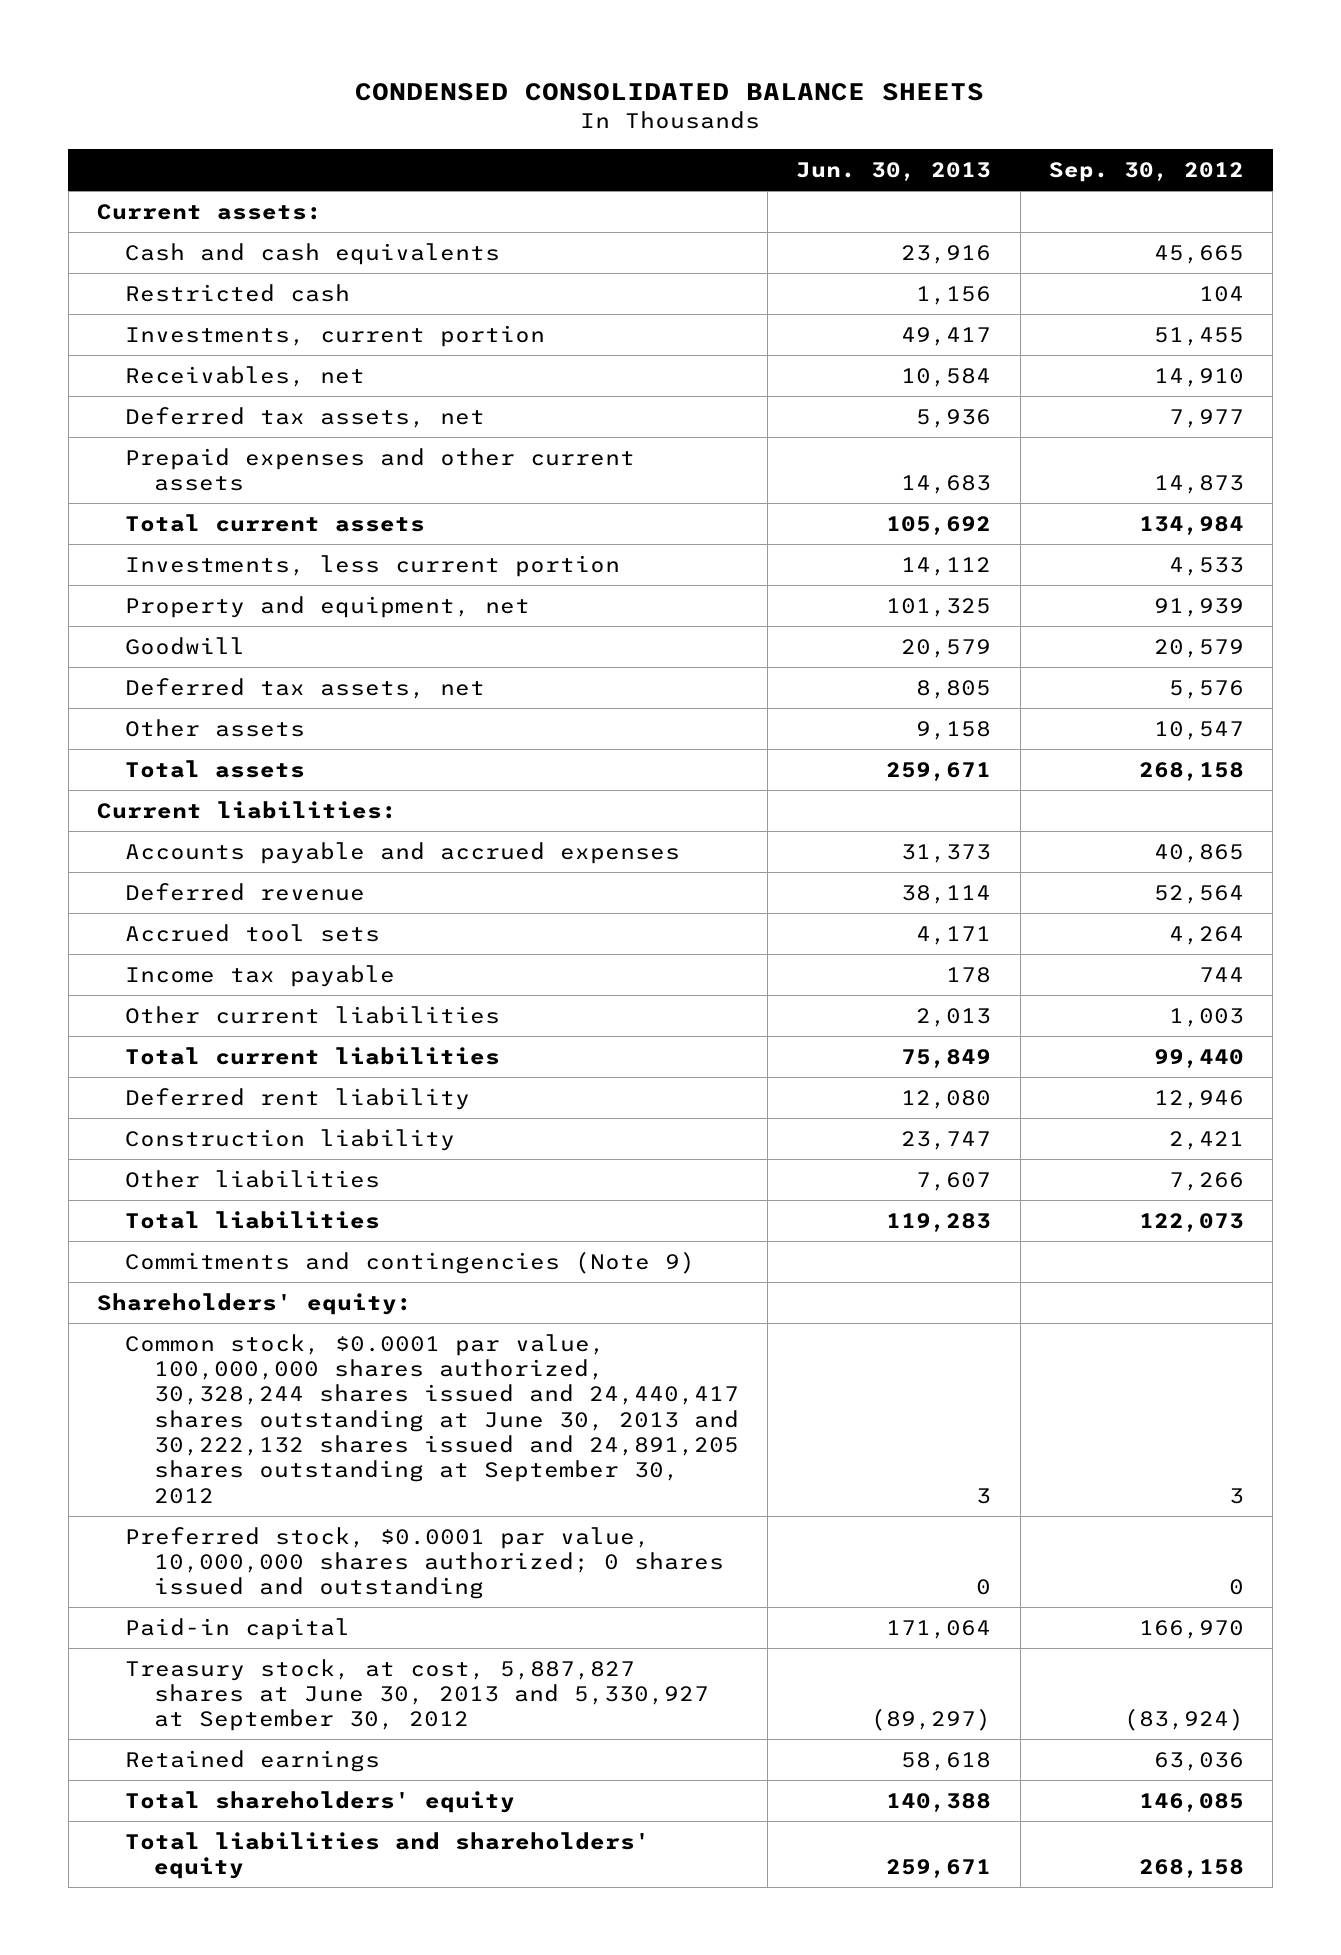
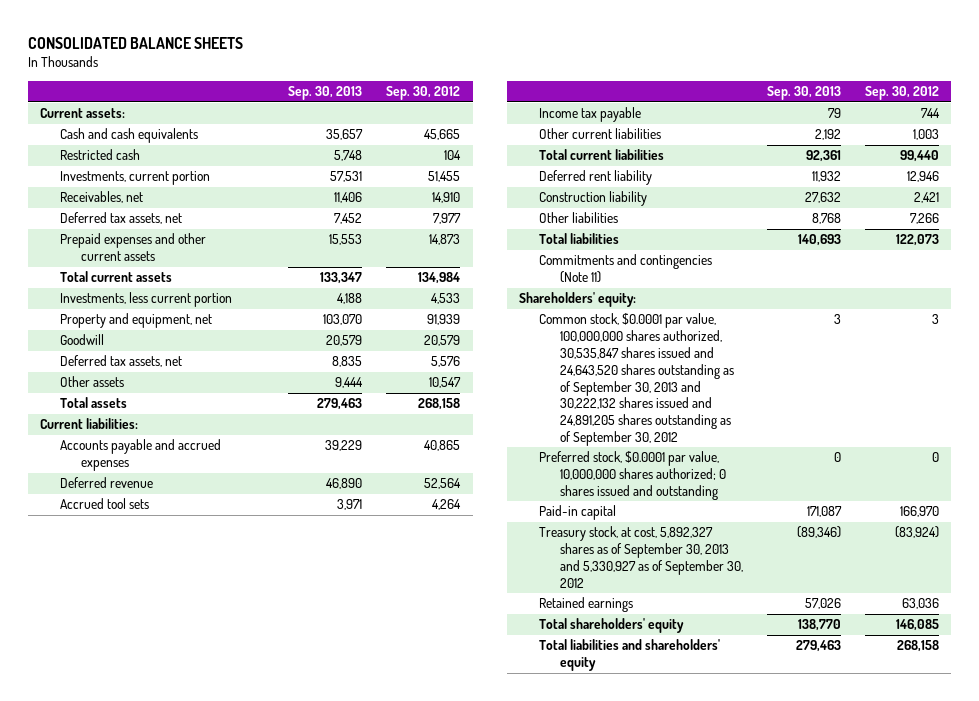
[355,83,985,102] CONDENSED CONSOLIDATED BALANCE SHEETS -> [27,36,243,49] CONSOLIDATED BALANCE SHEETS
[796,161,992,181] Jun. 30, 2013 -> none
none -> [288,86,363,101] Sep. 30, 2013
[125,1250,696,1274] Commitments and contingencies (Note 9) -> [539,254,713,284] Commitments and contingencies (Note 11)
[125,1333,739,1504] Common stock, $0.0001 par value, 100,000,000 shares authorized, 30,328,244 shares issued and 24,440,417 shares outstanding at June 30, 2013 and 30,222,132 shares issued and 24,891,205 shares outstanding at September 30, 2012 -> [539,313,734,447] Common stock, $0.0001 par value, 100,000,000 shares authorized, 30,535,847 shares issued and 24,643,520 shares outstanding as of September 30, 2013 and 30,222,132 shares issued and 24,891,205 shares outstanding as of September 30, 2012
[125,1658,709,1732] Treasury stock, at cost, 5,887,827 shares at June 30, 2013 and 5,330,927 at September 30, 2012 -> [539,526,743,588] Treasury stock, at cost, 5,892,327 shares as of September 30, 2013 and 5,330,927 as of September 30, 2012

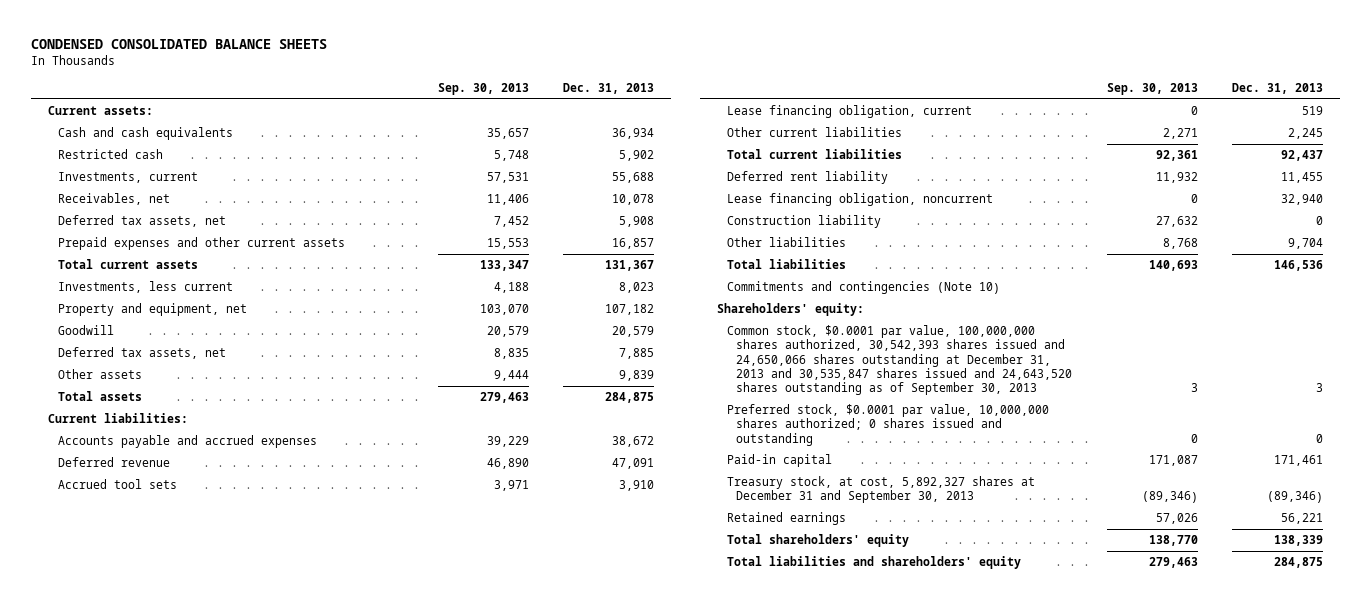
[27,36,243,49] CONSOLIDATED BALANCE SHEETS -> [31,39,328,50] CONDENSED CONSOLIDATED BALANCE SHEETS
[386,86,461,101] Sep. 30, 2012 -> none
none -> [562,82,654,94] Dec. 31, 2013
[60,171,211,186] Investments, current portion -> [57,172,198,184] Investments, current
[60,292,233,308] Investments, less current portion -> [57,281,233,294] Investments, less current
[539,107,642,123] Income tax payable -> none
none -> [726,105,972,119] Lease financing obligation, current
[815,129,842,141] 2,192 -> [1162,128,1198,140] 2,271
none -> [726,193,993,207] Lease financing obligation, noncurrent
[539,254,713,284] Commitments and contingencies (Note 11) -> [726,281,1000,295] Commitments and contingencies (Note 10)
[539,313,734,447] Common stock, $0.0001 par value, 100,000,000 shares authorized, 30,535,847 shares issued and 24,643,520 shares outstanding as of September 30, 2013 and 30,222,132 shares issued and 24,891,205 shares outstanding as of September 30, 2012 -> [726,325,1073,396] Common stock, $0.0001 par value, 100,000,000 shares authorized, 30,542,393 shares issued and 24,650,066 shares outstanding at December 31, 2013 and 30,535,847 shares issued and 24,643,520 shares outstanding as of September 30, 2013
[539,526,743,588] Treasury stock, at cost, 5,892,327 shares as of September 30, 2013 and 5,330,927 as of September 30, 2012 -> [726,476,1035,504] Treasury stock, at cost, 5,892,327 shares at December 31 and September 30, 2013

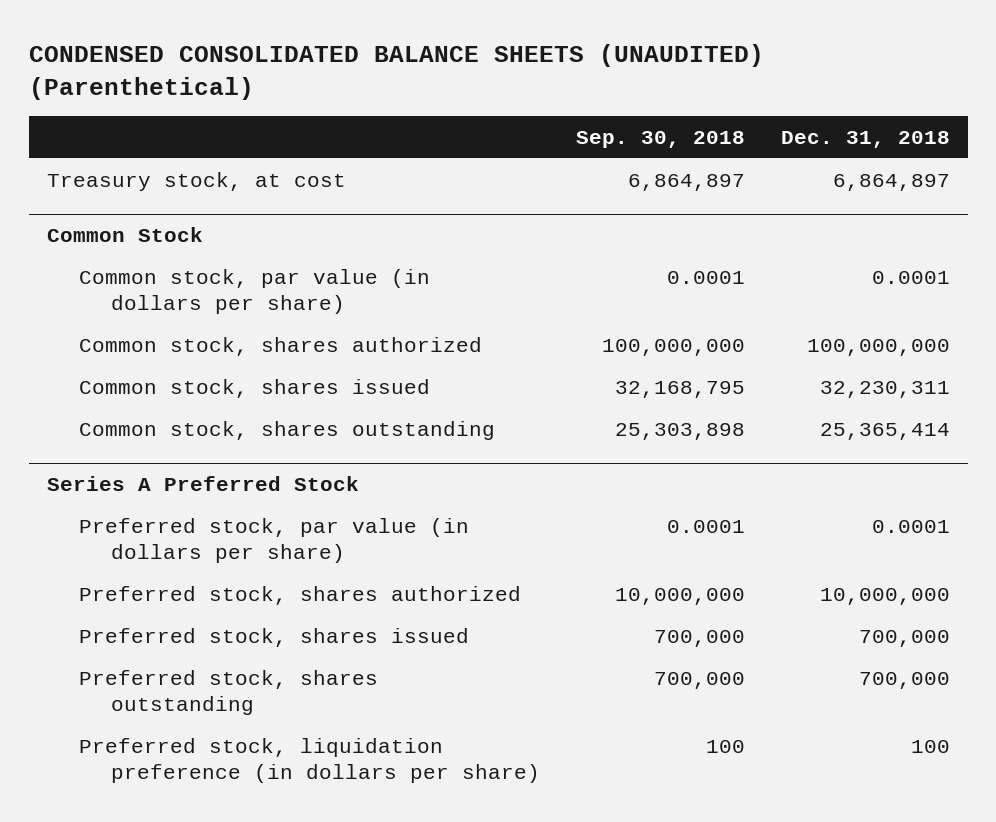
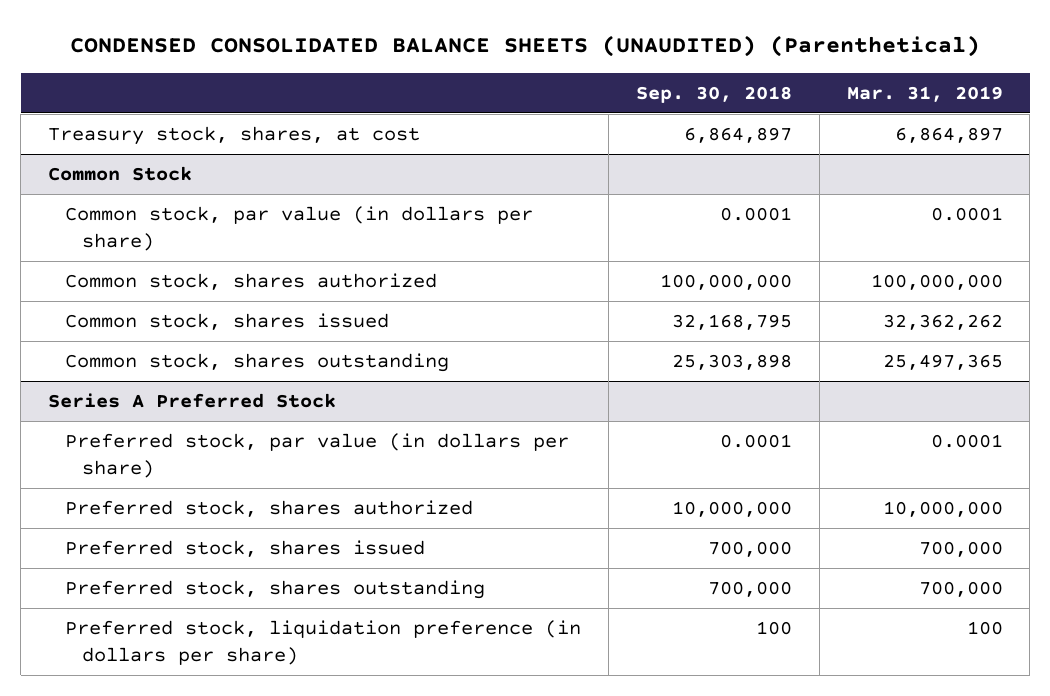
[780,130,950,148] Dec. 31, 2018 -> none
none -> [846,85,1003,102] Mar. 31, 2019
[46,171,346,191] Treasury stock, at cost -> [47,126,420,146] Treasury stock, shares, at cost

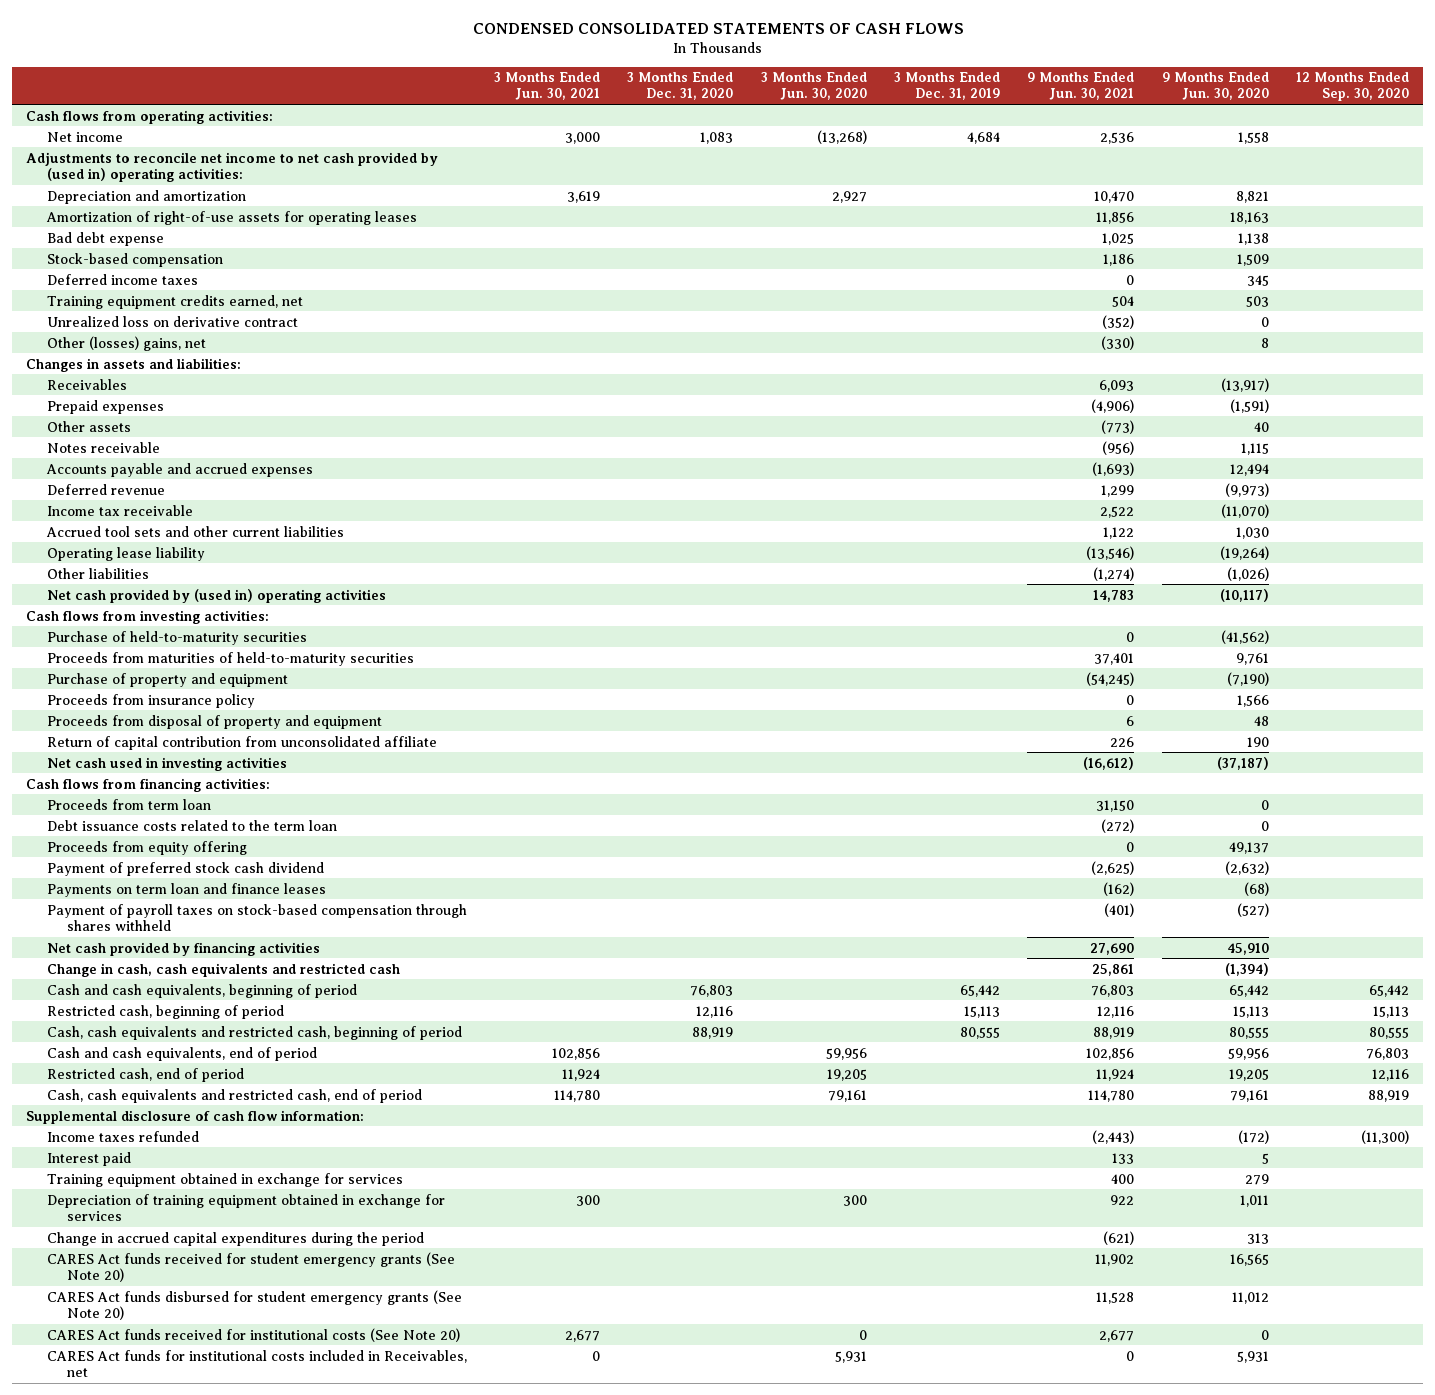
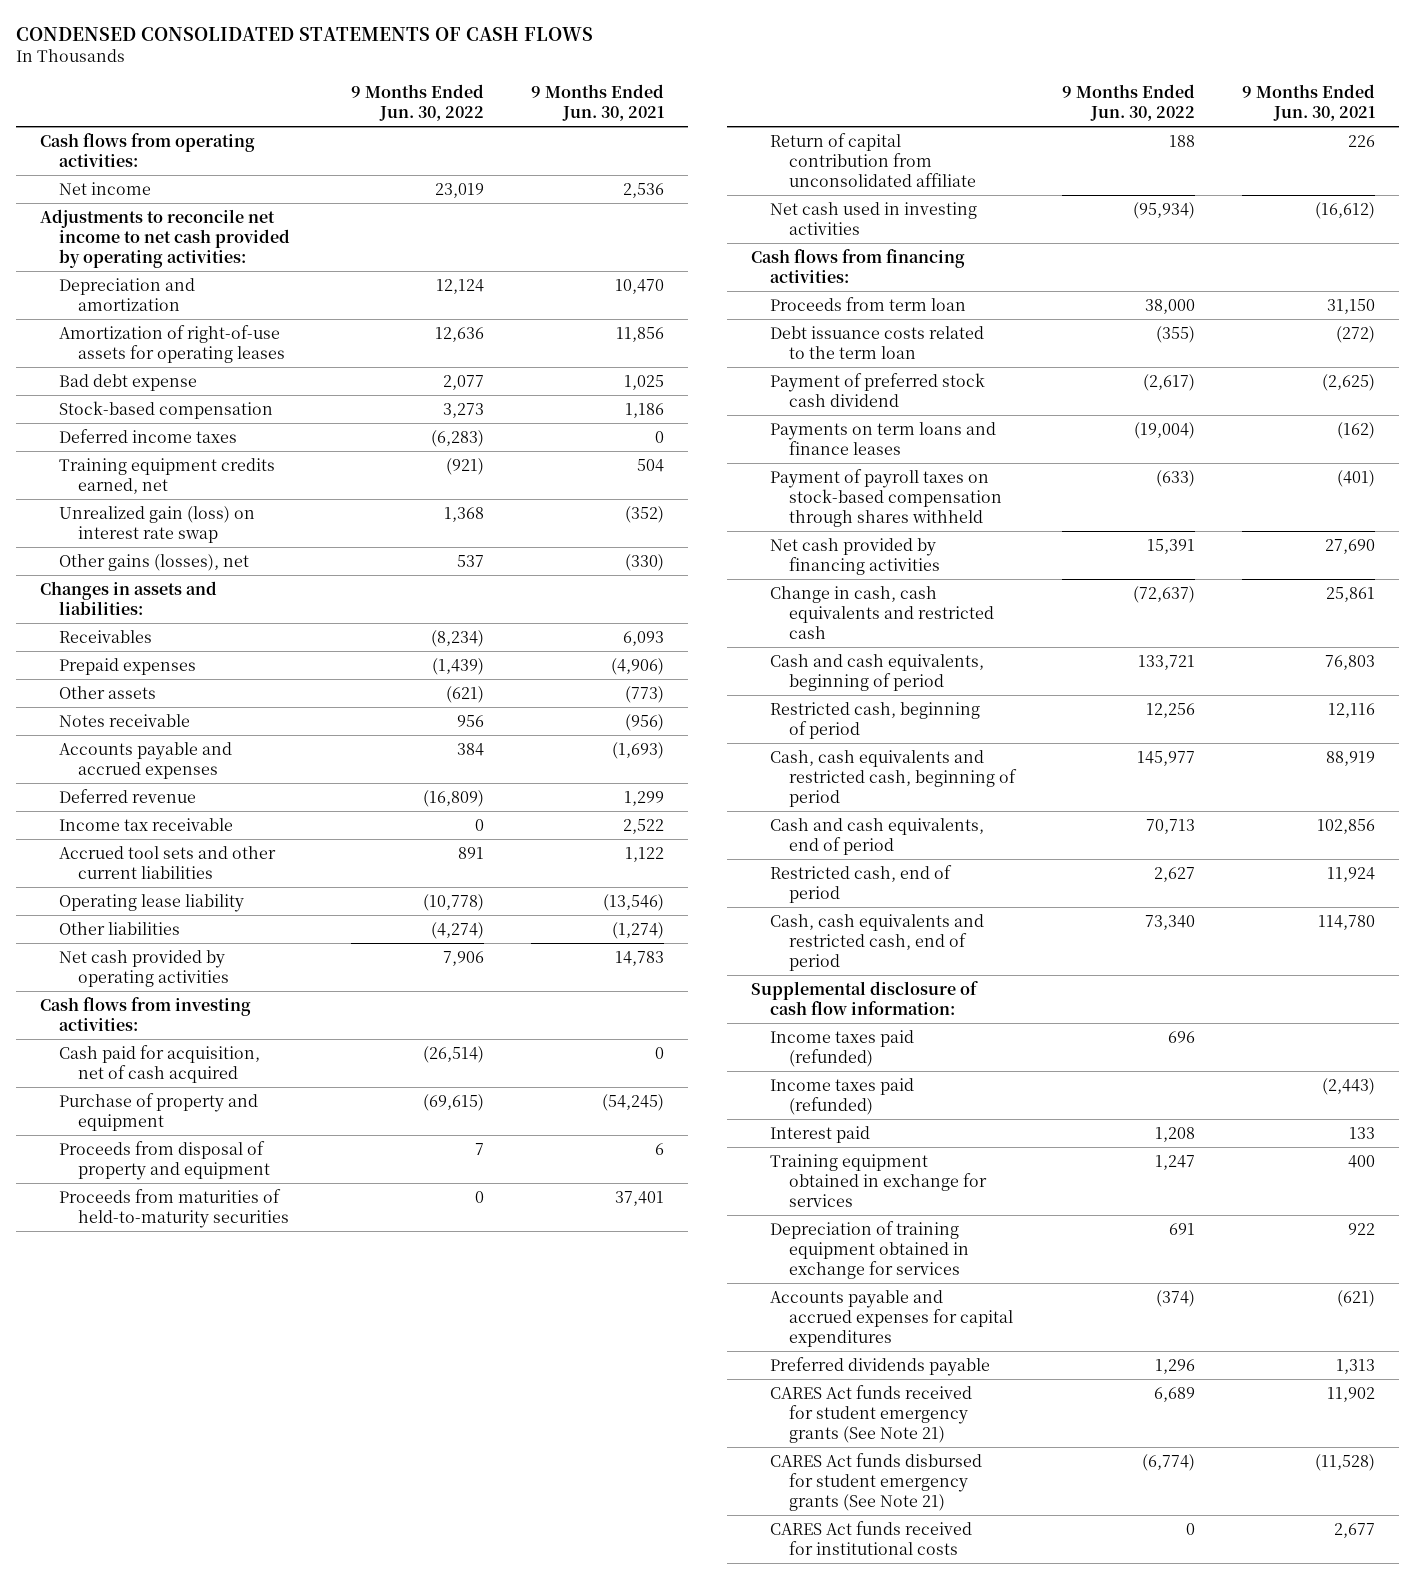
[494,72,601,101] 3 Months Ended Jun. 30, 2021 -> none
[627,72,734,101] 3 Months Ended Dec. 31, 2020 -> none
[760,72,867,101] 3 Months Ended Jun. 30, 2020 -> none
[894,72,1001,101] 3 Months Ended Dec. 31, 2019 -> none
[1161,72,1269,101] 9 Months Ended Jun. 30, 2020 -> none
[1296,72,1410,102] 12 Months Ended Sep. 30, 2020 -> none
none -> [351,83,485,121] 9 Months Ended Jun. 30, 2022
[25,151,438,182] Adjustments to reconcile net income to net cash provided by (used in) operating activities: -> [39,208,291,268] Adjustments to reconcile net income to net cash provided by operating activities:
[46,315,298,327] Unrealized loss on derivative contract -> [59,505,256,543] Unrealized gain (loss) on interest rate swap
[46,335,206,351] Other (losses) gains, net -> [59,553,250,571] Other gains (losses), net
[46,588,386,603] Net cash provided by (used in) operating activities -> [59,949,230,987] Net cash provided by operating activities
[46,630,307,645] Purchase of held-to-maturity securities -> none
none -> [59,1044,261,1083] Cash paid for acquisition, net of cash acquired
[46,693,255,708] Proceeds from insurance policy -> none
[46,651,414,666] Proceeds from maturities of held-to-maturity securities -> [59,1188,290,1228] Proceeds from maturities of held-to-maturity securities
[46,840,247,855] Proceeds from equity offering -> none
[46,882,326,897] Payments on term loan and finance leases -> [770,421,997,455] Payments on term loans and finance leases
none -> [770,1029,915,1067] Income taxes paid (refunded)
[46,1130,199,1142] Income taxes refunded -> [770,1077,915,1115] Income taxes paid (refunded)
[46,1349,467,1377] CARES Act funds for institutional costs included in Receivables, net -> none
[46,1231,424,1246] Change in accrued capital expenditures during the period -> [770,1289,1014,1347] Accounts payable and accrued expenses for capital expenditures
none -> [770,1356,991,1376] Preferred dividends payable
[46,1251,455,1282] CARES Act funds received for student emergency grants (See Note 20) -> [770,1384,973,1443] CARES Act funds received for student emergency grants (See Note 21)
[46,1289,462,1320] CARES Act funds disbursed for student emergency grants (See Note 20) -> [770,1452,983,1511] CARES Act funds disbursed for student emergency grants (See Note 21)
[1096,1291,1135,1304] 11,528 -> [1315,1453,1376,1471] (11,528)
[46,1327,460,1342] CARES Act funds received for institutional costs (See Note 20) -> [770,1520,973,1555] CARES Act funds received for institutional costs

